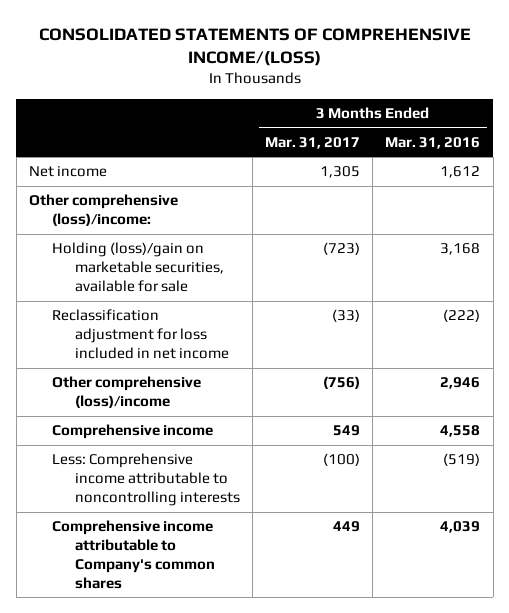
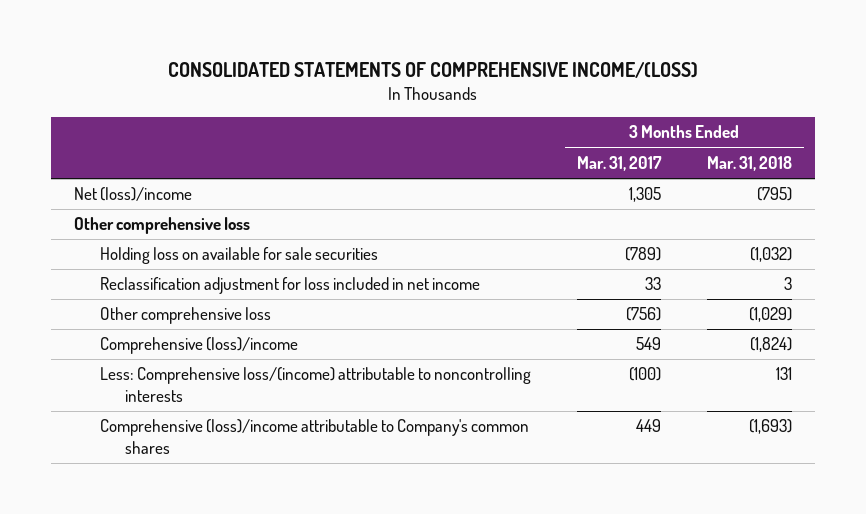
[385,136,481,149] Mar. 31, 2016 -> none
none -> [706,155,792,171] Mar. 31, 2018
[28,166,107,178] Net income -> [73,187,192,202] Net (loss)/income
[28,194,178,227] Other comprehensive (loss)/income: -> [73,217,250,235] Other comprehensive loss
[51,242,224,293] Holding (loss)/gain on marketable securities, available for sale -> [99,247,378,265] Holding loss on available for sale securities
[323,242,361,256] (723) -> [624,247,661,262] (789)
[332,309,361,323] (33) -> [644,277,661,291] 33
[51,376,201,409] Other comprehensive (loss)/income -> [99,307,271,325] Other comprehensive loss
[51,424,213,440] Comprehensive income -> [99,337,298,355] Comprehensive (loss)/income
[51,453,240,507] Less: Comprehensive income attributable to noncontrolling interests -> [99,367,531,403] Less: Comprehensive loss/(income) attributable to noncontrolling interests
[51,520,215,589] Comprehensive income attributable to Company's common shares -> [99,419,529,455] Comprehensive (loss)/income attributable to Company's common shares

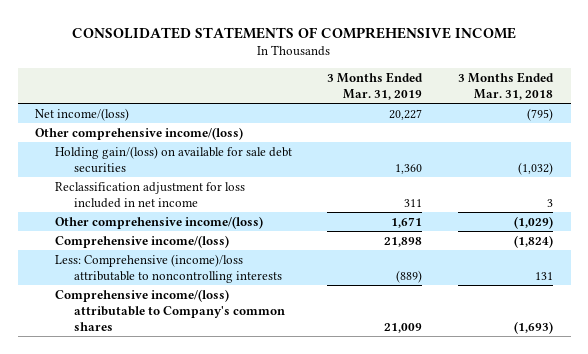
[167,62,698,79] CONSOLIDATED STATEMENTS OF COMPREHENSIVE INCOME/(LOSS) -> [72,26,517,39] CONSOLIDATED STATEMENTS OF COMPREHENSIVE INCOME
[576,155,662,171] Mar. 31, 2017 -> none
none -> [327,71,424,100] 3 Months Ended Mar. 31, 2019
[73,187,192,202] Net (loss)/income -> [35,107,130,121] Net income/(loss)
[73,217,250,235] Other comprehensive loss -> [35,126,244,140] Other comprehensive income/(loss)
[99,247,378,265] Holding loss on available for sale securities -> [54,145,292,173] Holding gain/(loss) on available for sale debt securities
[99,307,271,325] Other comprehensive loss -> [54,215,263,229] Other comprehensive income/(loss)
[99,337,298,355] Comprehensive (loss)/income -> [54,234,229,248] Comprehensive income/(loss)
[99,367,531,403] Less: Comprehensive loss/(income) attributable to noncontrolling interests -> [54,253,282,283] Less: Comprehensive (income)/loss attributable to noncontrolling interests
[99,419,529,455] Comprehensive (loss)/income attributable to Company's common shares -> [54,288,285,331] Comprehensive income/(loss) attributable to Company's common shares

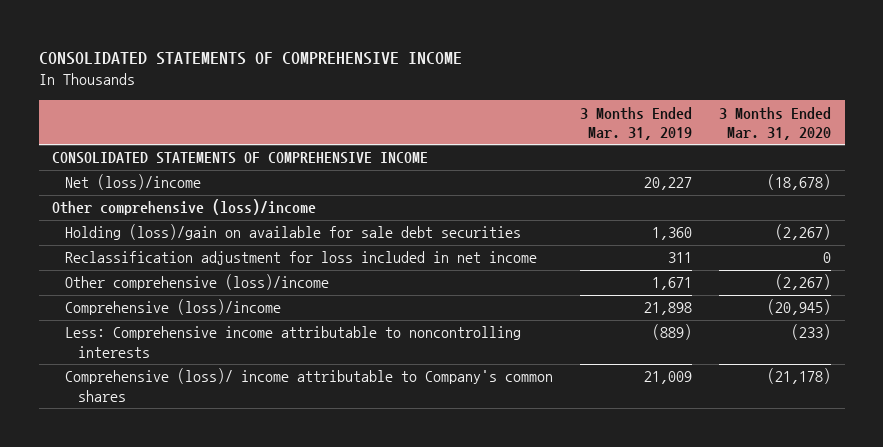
[458,71,555,100] 3 Months Ended Mar. 31, 2018 -> none
none -> [719,106,832,140] 3 Months Ended Mar. 31, 2020
none -> [52,152,429,165] CONSOLIDATED STATEMENTS OF COMPREHENSIVE INCOME
[35,107,130,121] Net income/(loss) -> [65,174,202,191] Net (loss)/income
[35,126,244,140] Other comprehensive income/(loss) -> [52,199,317,216] Other comprehensive (loss)/income
[54,145,292,173] Holding gain/(loss) on available for sale debt securities -> [65,224,522,241] Holding (loss)/gain on available for sale debt securities
[54,215,263,229] Other comprehensive income/(loss) -> [65,274,330,291] Other comprehensive (loss)/income
[54,234,229,248] Comprehensive income/(loss) -> [65,299,282,316] Comprehensive (loss)/income
[54,253,282,283] Less: Comprehensive (income)/loss attributable to noncontrolling interests -> [65,326,522,358] Less: Comprehensive income attributable to noncontrolling interests
[54,288,285,331] Comprehensive income/(loss) attributable to Company's common shares -> [65,368,554,402] Comprehensive (loss)/ income attributable to Company's common shares

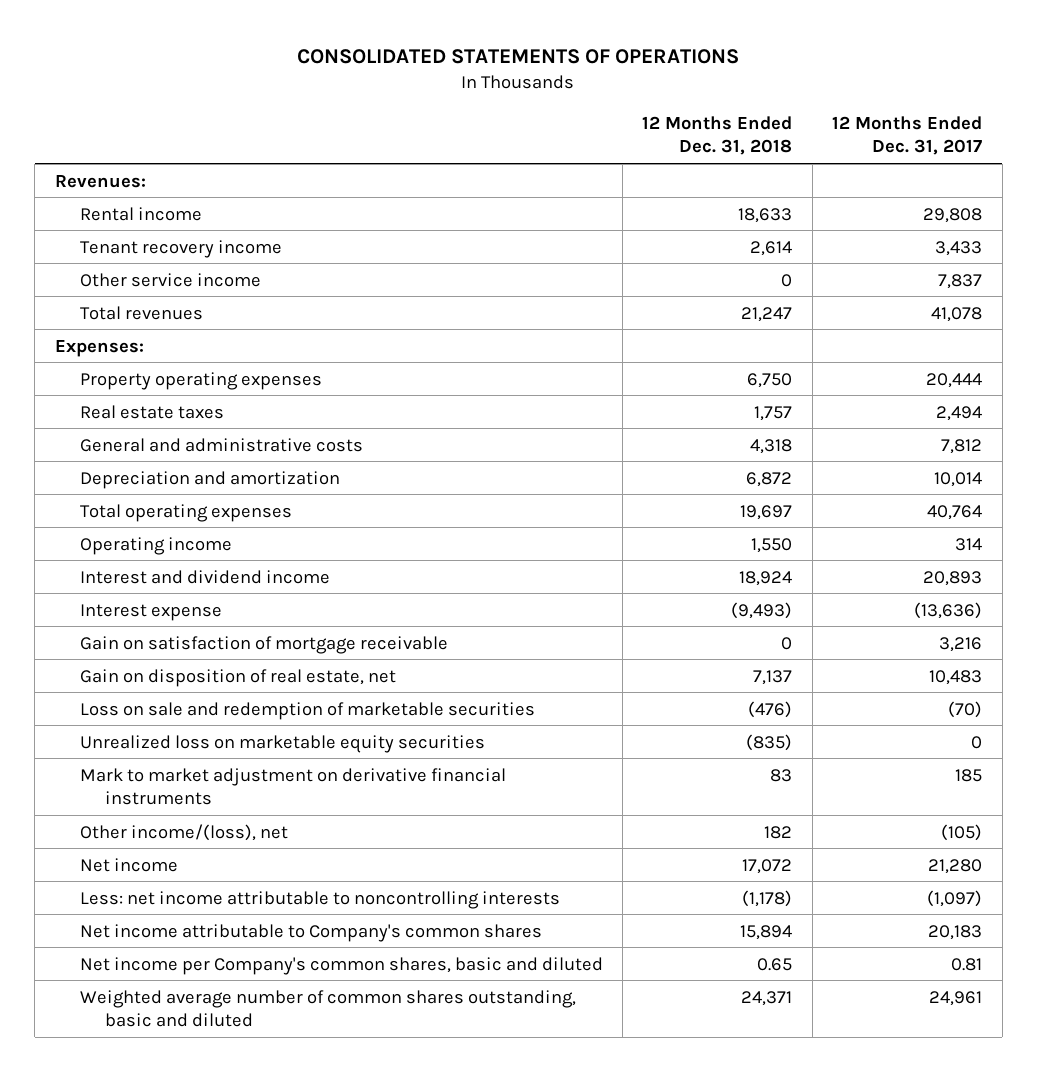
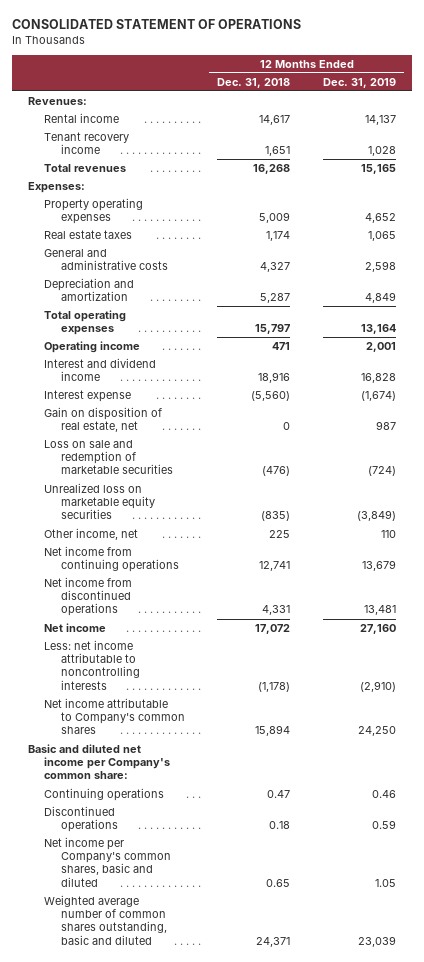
[297,49,740,65] CONSOLIDATED STATEMENTS OF OPERATIONS -> [11,18,301,29] CONSOLIDATED STATEMENT OF OPERATIONS
[832,116,983,156] 12 Months Ended Dec. 31, 2017 -> none
none -> [323,77,397,88] Dec. 31, 2019
[79,272,261,287] Other service income -> none
[738,207,793,223] 18,633 -> [259,115,291,126] 14,617
[750,240,793,256] 2,614 -> [265,146,291,157] 1,651
[741,306,793,322] 21,247 -> [253,164,291,175] 16,268
[79,635,448,654] Gain on satisfaction of mortgage receivable -> none
[747,372,793,388] 6,750 -> [259,212,291,224] 5,009
[754,405,793,421] 1,757 -> [266,231,291,242] 1,174
[750,438,793,454] 4,318 -> [260,262,291,273] 4,327
[746,471,793,487] 6,872 -> [260,293,291,304] 5,287
[740,504,793,520] 19,697 -> [255,324,291,335] 15,797
[751,537,793,553] 1,550 -> [272,342,291,351] 471
[739,570,793,586] 18,924 -> [258,372,291,384] 18,916
[731,601,793,619] (9,493) -> [251,391,291,402] (5,560)
[753,669,793,685] 7,137 -> [283,422,291,431] 0
[79,767,506,805] Mark to market adjustment on derivative financial instruments -> none
[79,823,288,841] Other income/(loss), net -> [44,528,139,541] Other income, net
[764,825,793,839] 182 -> [269,530,291,539] 225
none -> [44,546,179,573] Net income from continuing operations
none -> [44,577,133,617] Net income from discontinued operations
none -> [28,744,171,780] Basic and diluted net income per Company's common share:
none -> [44,788,165,802] Continuing operations
none -> [44,806,118,833] Discontinued operations

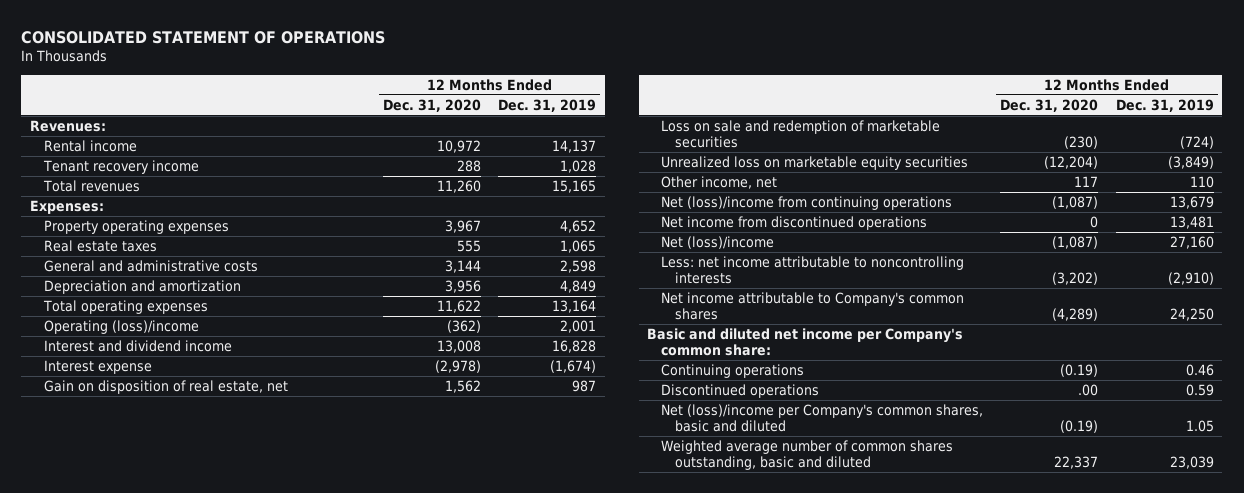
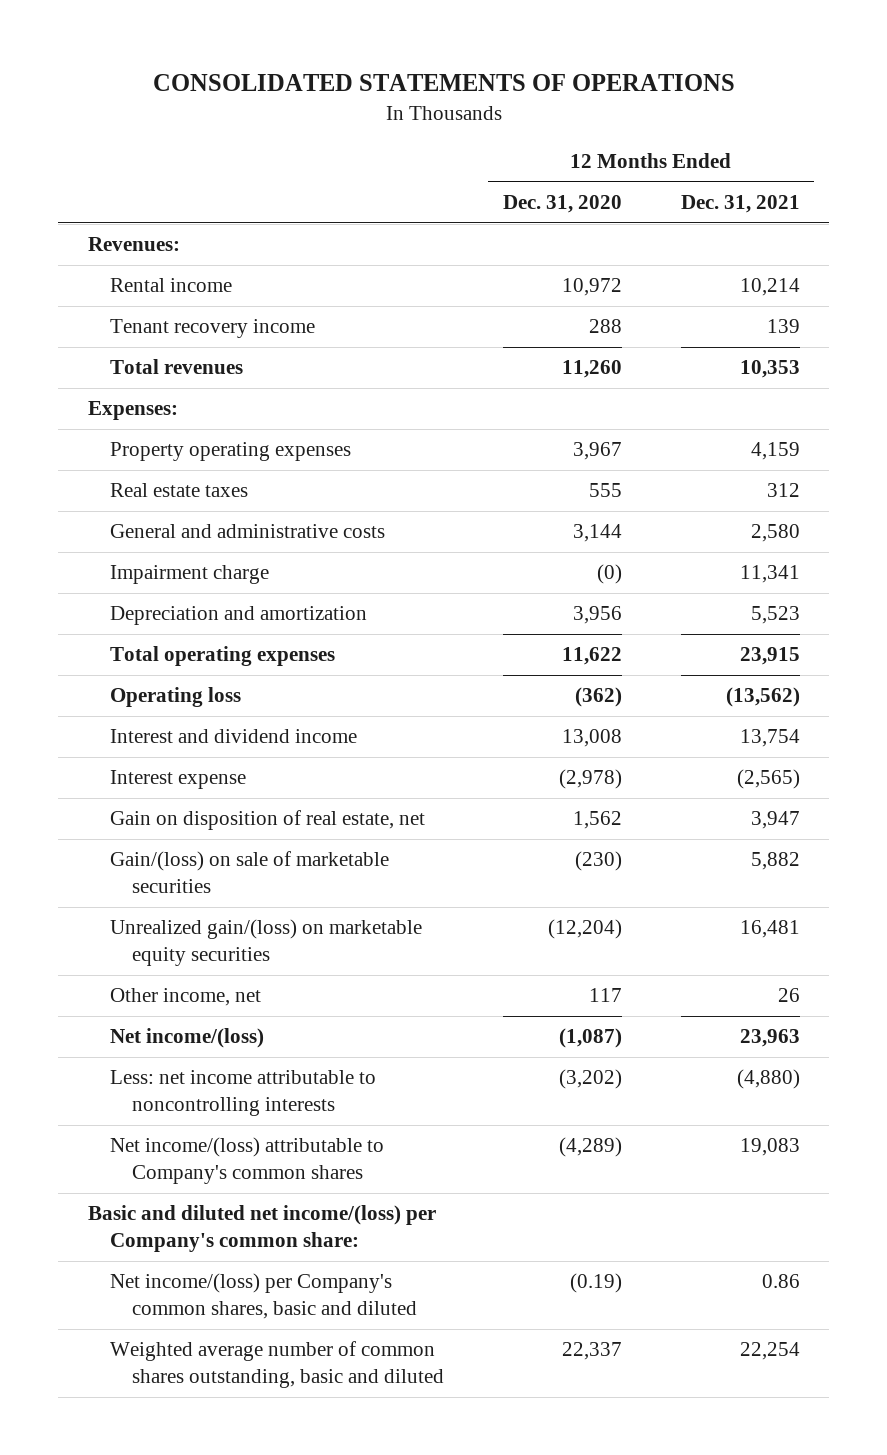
[21,30,386,44] CONSOLIDATED STATEMENT OF OPERATIONS -> [152,74,735,92] CONSOLIDATED STATEMENTS OF OPERATIONS
[498,98,597,112] Dec. 31, 2019 -> none
none -> [680,195,800,214] Dec. 31, 2021
none -> [109,565,269,585] Impairment charge
[43,319,199,334] Operating (loss)/income -> [109,687,241,708] Operating loss
[661,119,941,148] Loss on sale and redemption of marketable securities -> [109,851,389,894] Gain/(loss) on sale of marketable securities
[661,155,969,170] Unrealized loss on marketable equity securities -> [109,919,422,967] Unrealized gain/(loss) on marketable equity securities
[661,195,953,210] Net (loss)/income from continuing operations -> none
[661,215,928,230] Net income from discontinued operations -> none
[661,235,775,249] Net (loss)/income -> [109,1028,264,1049] Net income/(loss)
[661,363,805,378] Continuing operations -> none
[661,383,820,398] Discontinued operations -> none
[661,291,965,320] Net income attributable to Company's common shares -> [109,1137,384,1185] Net income/(loss) attributable to Company's common shares
[647,327,964,356] Basic and diluted net income per Company's common share: -> [87,1205,436,1253] Basic and diluted net income/(loss) per Company's common share:
[661,403,984,432] Net (loss)/income per Company's common shares, basic and diluted -> [109,1273,417,1320] Net income/(loss) per Company's common shares, basic and diluted

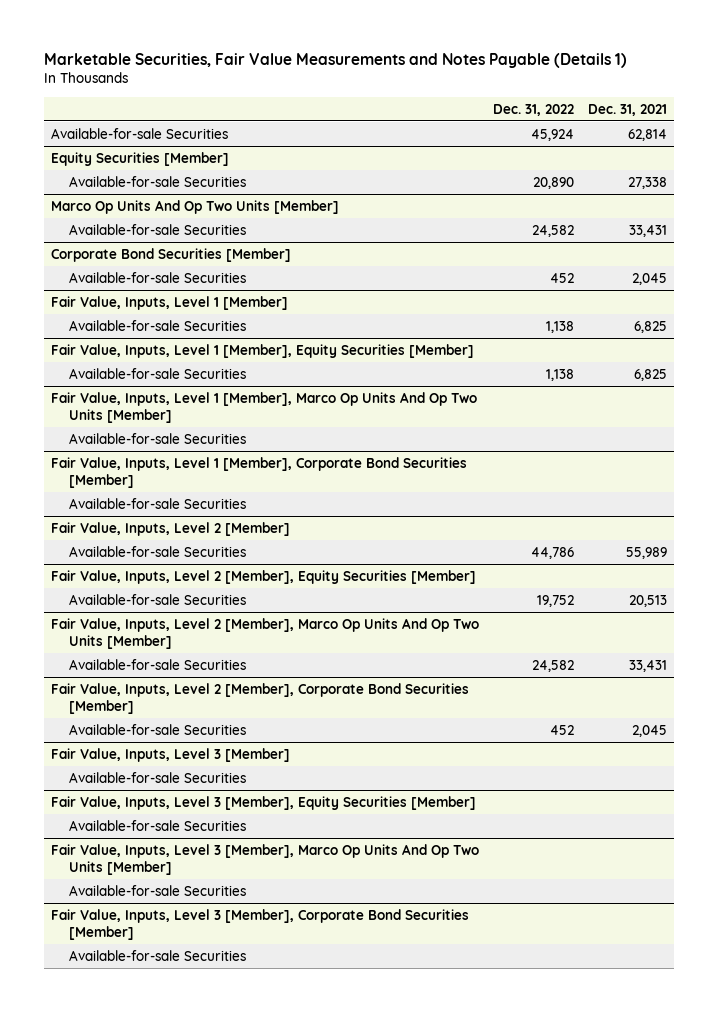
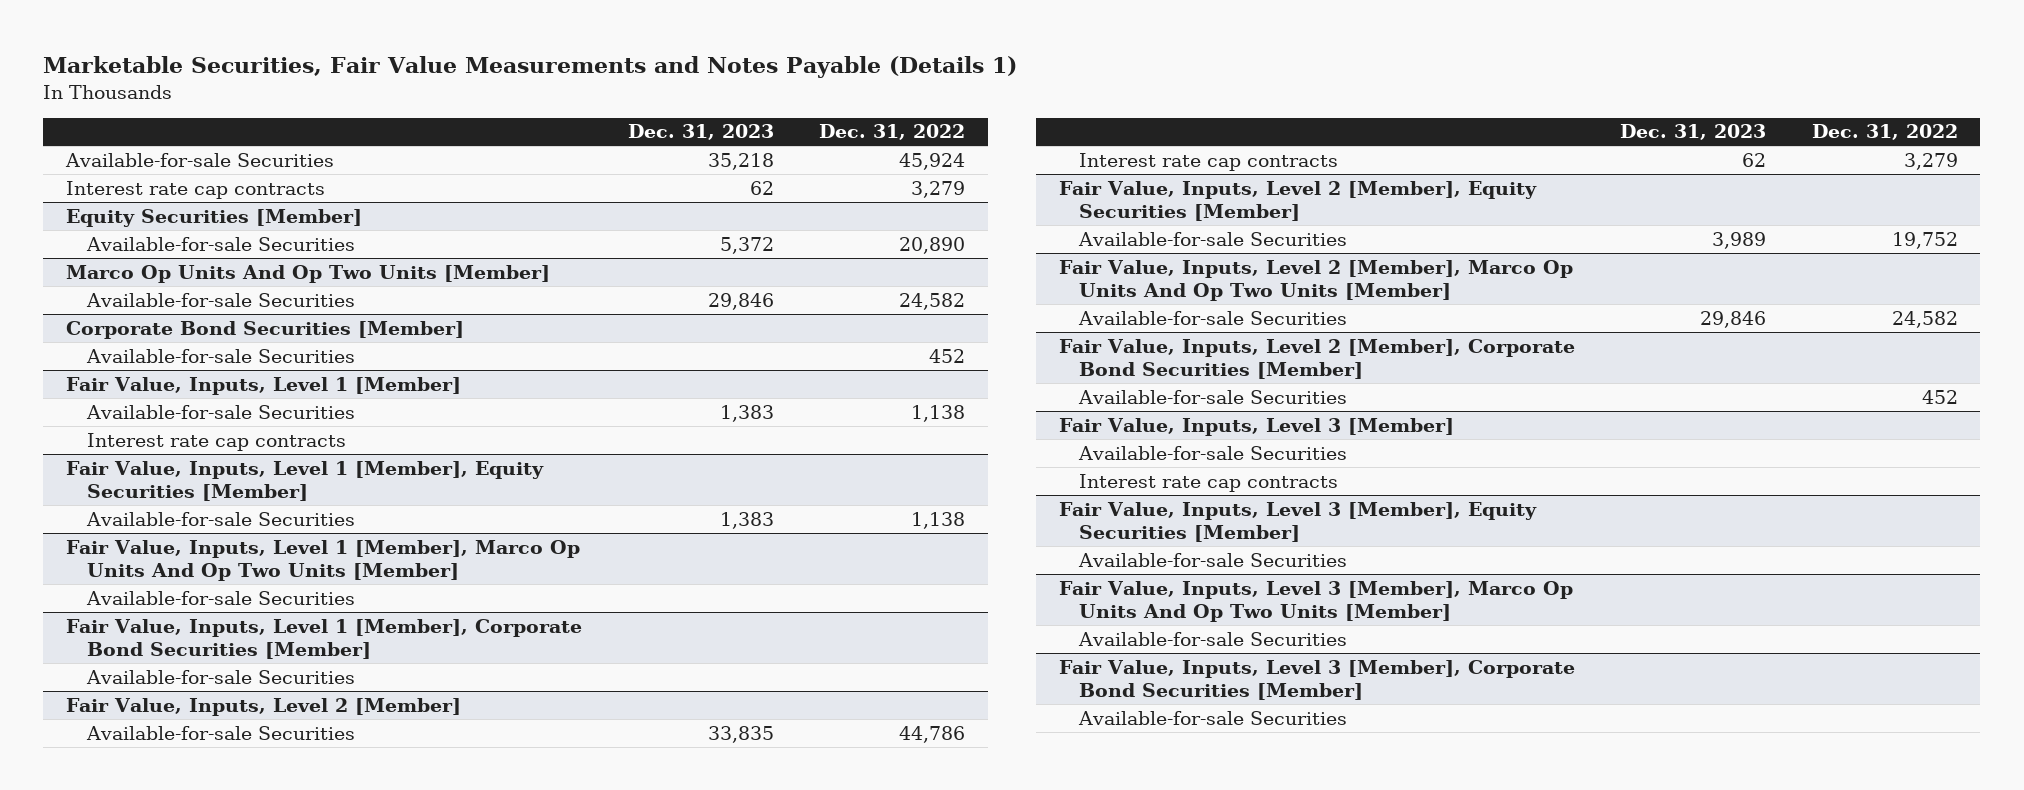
[587,103,667,116] Dec. 31, 2021 -> none
none -> [627,124,774,141] Dec. 31, 2023
none -> [66,180,326,199] Interest rate cap contracts
none -> [87,432,347,451] Interest rate cap contracts
none -> [1079,152,1339,171] Interest rate cap contracts
none -> [1079,473,1339,492] Interest rate cap contracts

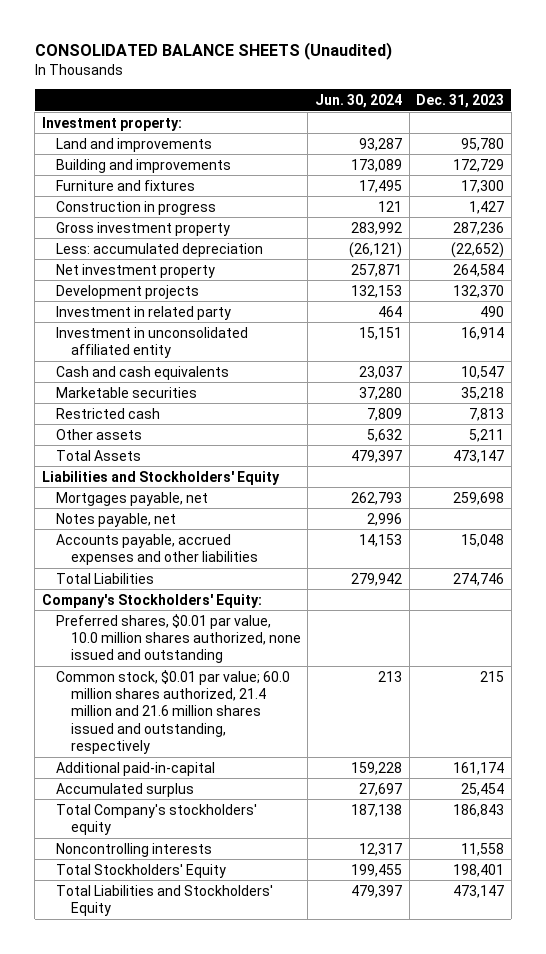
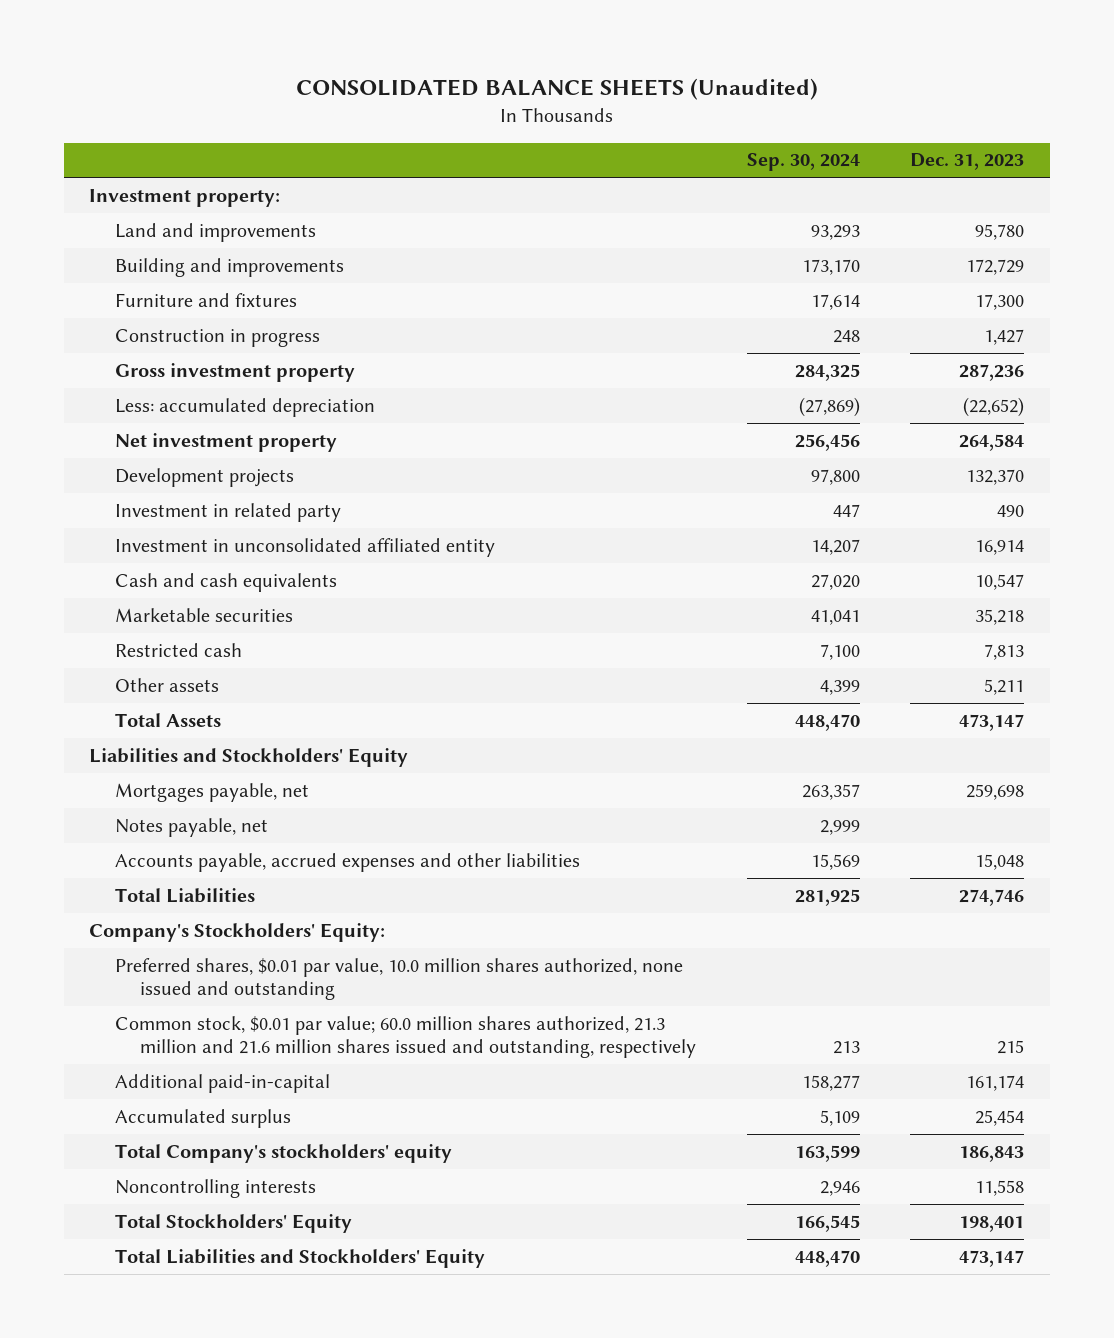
[314,93,402,108] Jun. 30, 2024 -> none
none -> [746,153,860,172] Sep. 30, 2024
[56,669,291,754] Common stock, $0.01 par value; 60.0 million shares authorized, 21.4 million and 21.6 million shares issued and outstanding, respectively -> [114,1015,696,1059] Common stock, $0.01 par value; 60.0 million shares authorized, 21.3 million and 21.6 million shares issued and outstanding, respectively

